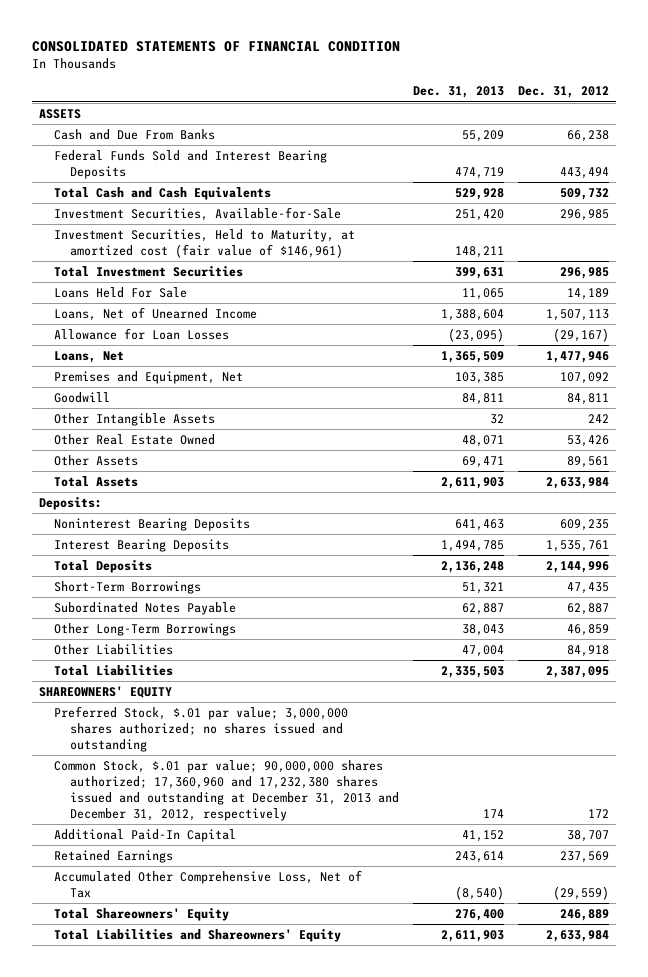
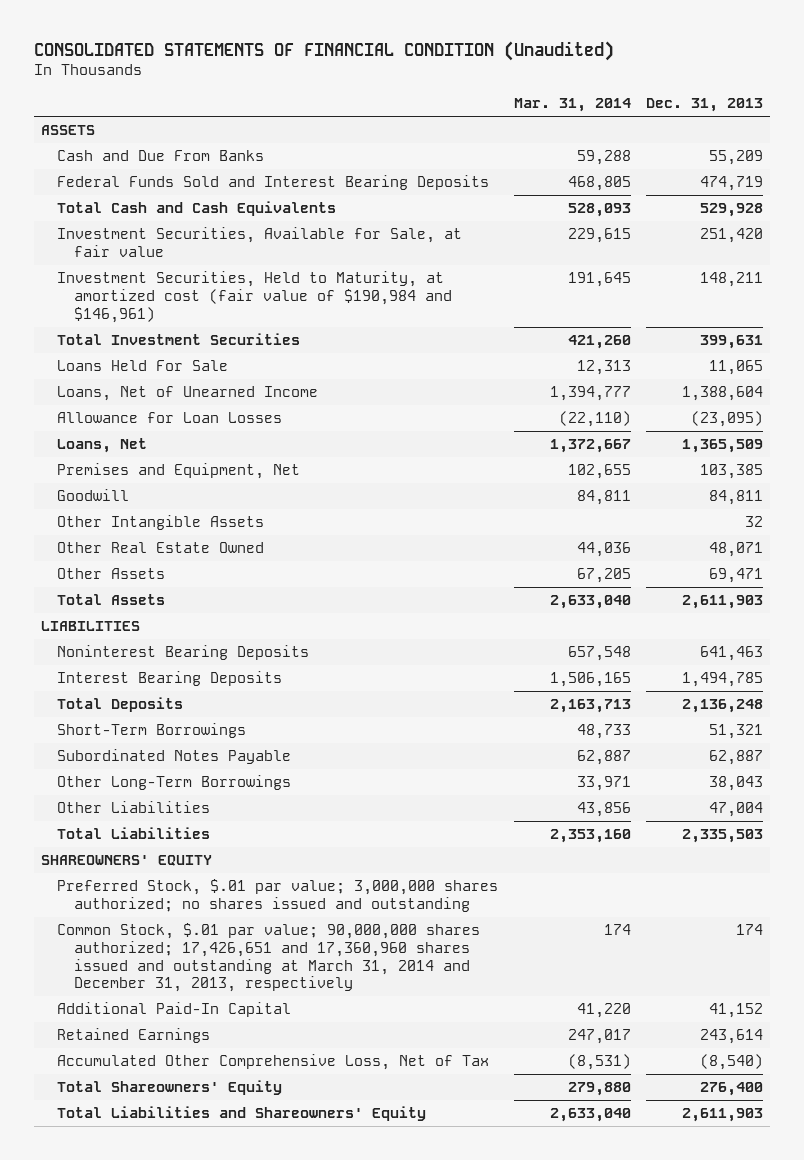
[31,41,400,53] CONSOLIDATED STATEMENTS OF FINANCIAL CONDITION -> [33,40,614,61] CONSOLIDATED STATEMENTS OF FINANCIAL CONDITION (Unaudited)
[518,86,610,99] Dec. 31, 2012 -> none
none -> [513,98,631,113] Mar. 31, 2014
[54,207,342,222] Investment Securities, Available-for-Sale -> [57,227,463,257] Investment Securities, Available for Sale, at fair value
[54,229,356,258] Investment Securities, Held to Maturity, at amortized cost (fair value of $146,961) -> [57,271,452,323] Investment Securities, Held to Maturity, at amortized cost (fair value of $190,984 and $146,961)
[39,497,103,511] Deposits: -> none
none -> [41,621,141,632] LIABILITIES
[54,760,399,821] Common Stock, $.01 par value; 90,000,000 shares authorized; 17,360,960 and 17,232,380 shares issued and outstanding at December 31, 2013 and December 31, 2012, respectively -> [57,923,481,993] Common Stock, $.01 par value; 90,000,000 shares authorized; 17,426,651 and 17,360,960 shares issued and outstanding at March 31, 2014 and December 31, 2013, respectively

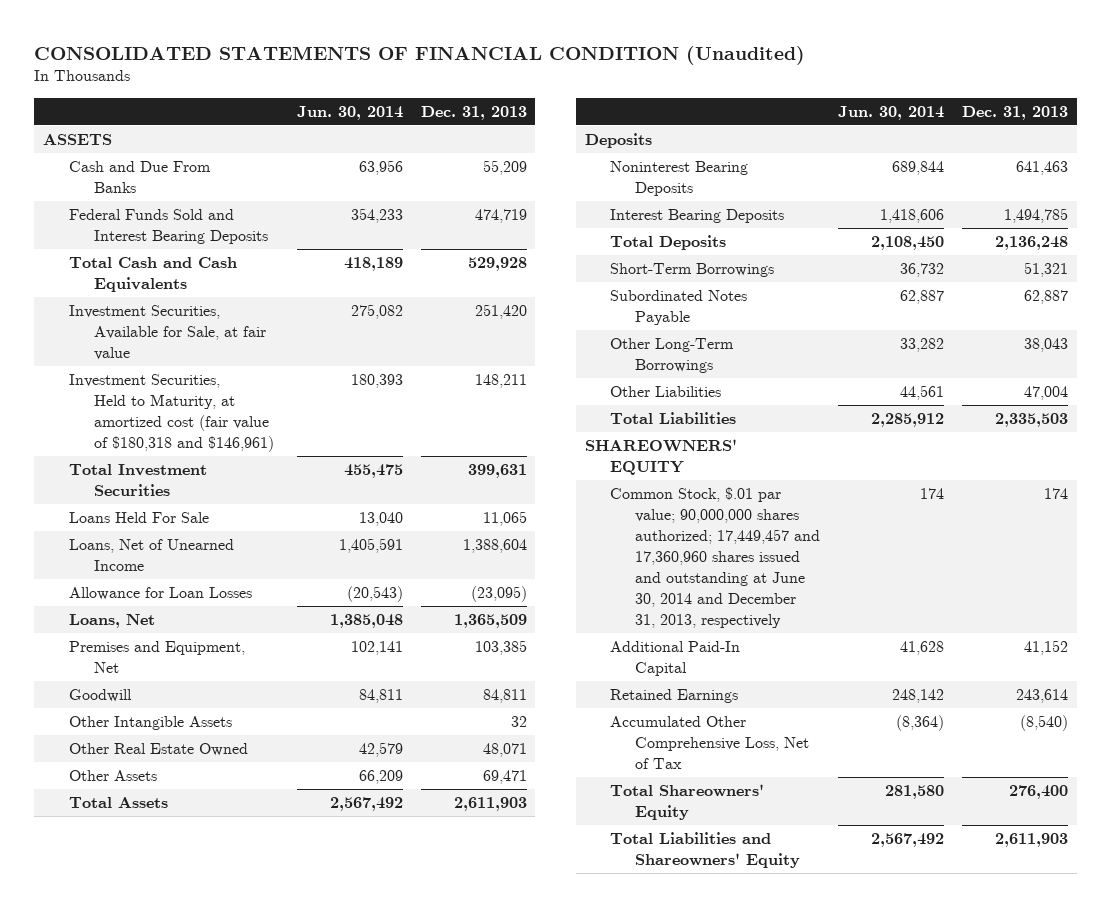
[513,98,631,113] Mar. 31, 2014 -> none
none -> [296,105,403,120] Jun. 30, 2014
[57,271,452,323] Investment Securities, Held to Maturity, at amortized cost (fair value of $190,984 and $146,961) -> [68,374,274,453] Investment Securities, Held to Maturity, at amortized cost (fair value of $180,318 and $146,961)
[41,621,141,632] LIABILITIES -> none
none -> [584,133,652,149] Deposits
[57,879,499,912] Preferred Stock, $.01 par value; 3,000,000 shares authorized; no shares issued and outstanding -> none
[57,923,481,993] Common Stock, $.01 par value; 90,000,000 shares authorized; 17,426,651 and 17,360,960 shares issued and outstanding at March 31, 2014 and December 31, 2013, respectively -> [610,487,821,629] Common Stock, $.01 par value; 90,000,000 shares authorized; 17,449,457 and 17,360,960 shares issued and outstanding at June 30, 2014 and December 31, 2013, respectively

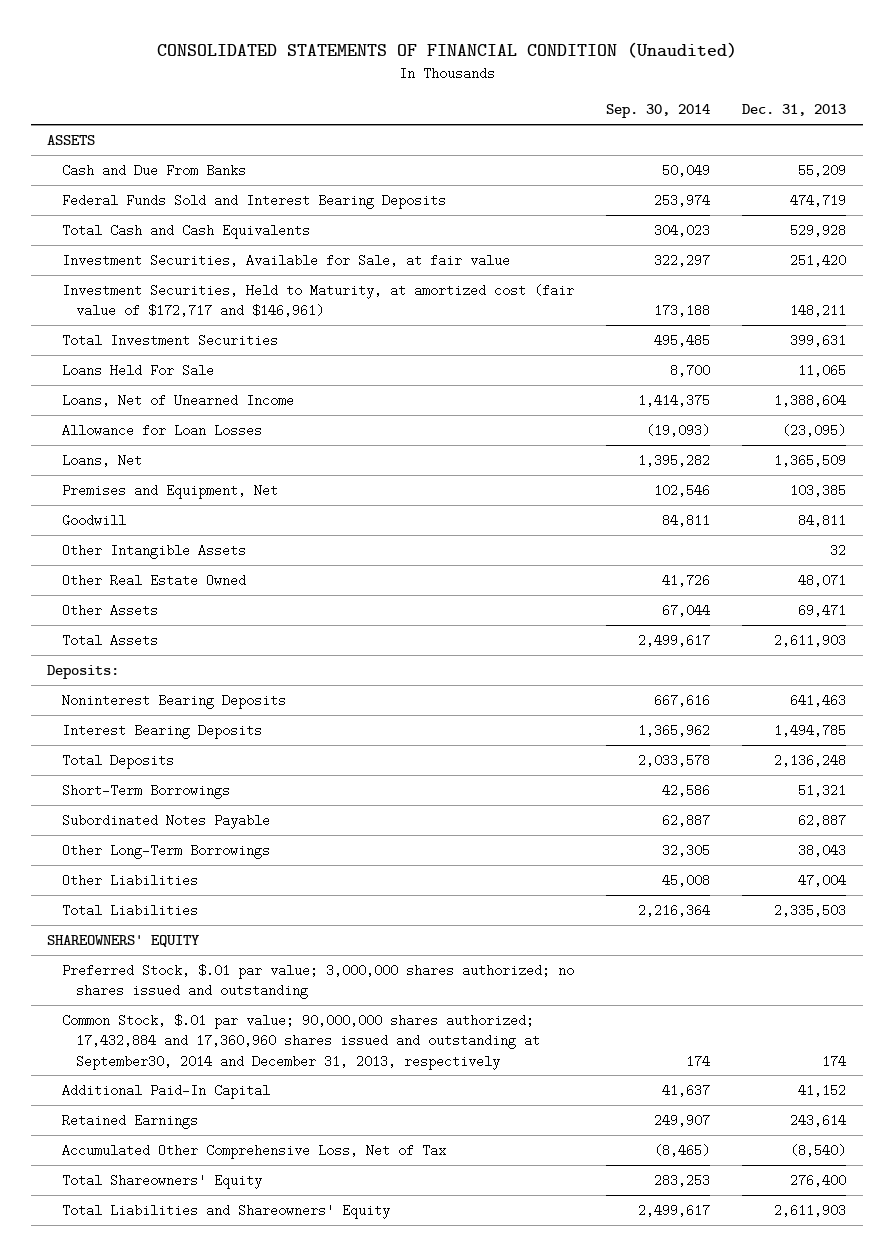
[296,105,403,120] Jun. 30, 2014 -> none
none -> [606,104,711,119] Sep. 30, 2014
[68,374,274,453] Investment Securities, Held to Maturity, at amortized cost (fair value of $180,318 and $146,961) -> [61,283,574,318] Investment Securities, Held to Maturity, at amortized cost (fair value of $172,717 and $146,961)
[584,133,652,149] Deposits -> [47,664,120,679] Deposits:
none -> [61,963,574,1000] Preferred Stock, $.01 par value; 3,000,000 shares authorized; no shares issued and outstanding
[610,487,821,629] Common Stock, $.01 par value; 90,000,000 shares authorized; 17,449,457 and 17,360,960 shares issued and outstanding at June 30, 2014 and December 31, 2013, respectively -> [61,1013,541,1070] Common Stock, $.01 par value; 90,000,000 shares authorized; 17,432,884 and 17,360,960 shares issued and outstanding at September30, 2014 and December 31, 2013, respectively

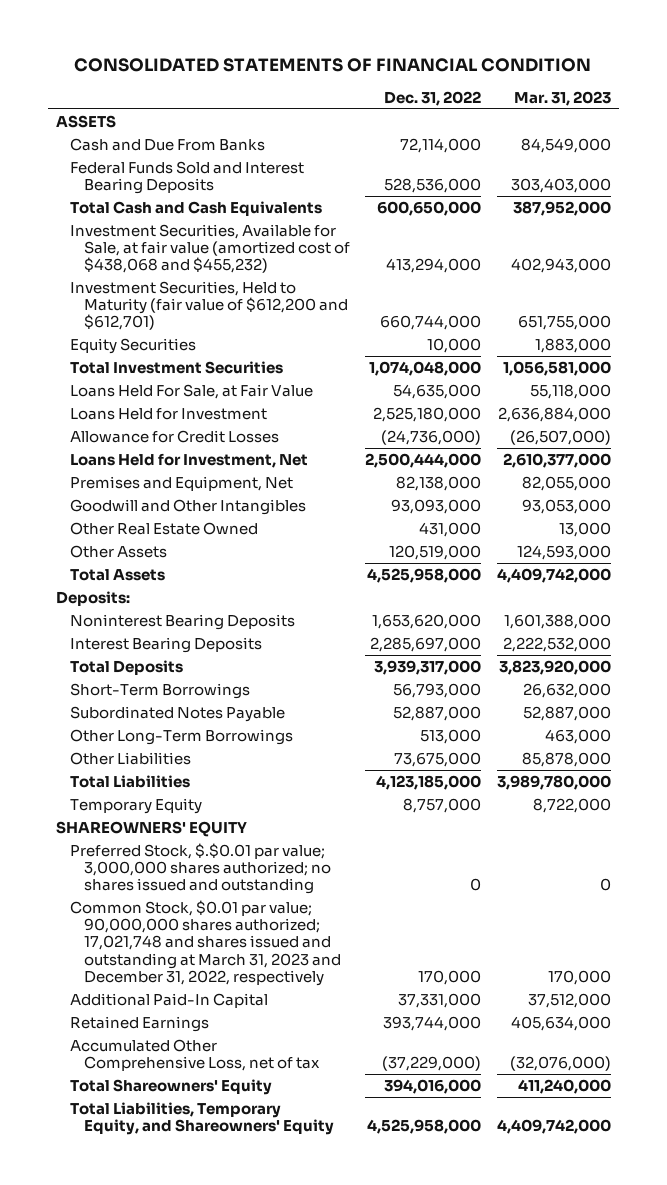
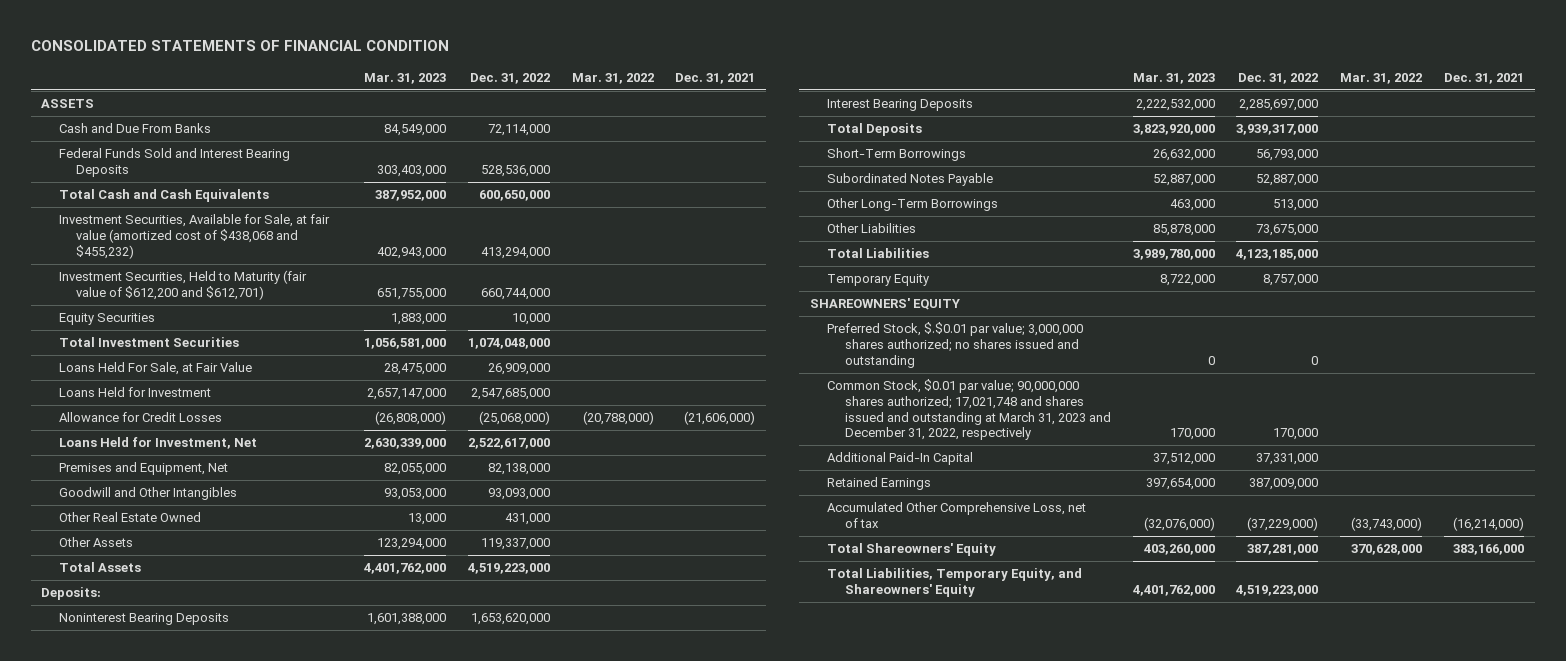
none -> [571,72,654,84] Mar. 31, 2022
none -> [675,72,756,84] Dec. 31, 2021
[393,383,482,399] 54,635,000 -> [487,363,550,376] 26,909,000
[530,383,612,399] 55,118,000 -> [383,363,446,376] 28,475,000
[373,406,482,422] 2,525,180,000 -> [470,388,550,401] 2,547,685,000
[498,406,612,422] 2,636,884,000 -> [366,388,446,401] 2,657,147,000
[381,429,482,445] (24,736,000) -> [478,411,550,426] (25,068,000)
[510,429,612,445] (26,507,000) -> [374,411,446,426] (26,808,000)
[365,452,482,468] 2,500,444,000 -> [467,438,550,450] 2,522,617,000
[503,452,612,468] 2,610,377,000 -> [363,438,446,450] 2,630,339,000
[389,544,482,560] 120,519,000 -> [480,538,550,551] 119,337,000
[517,544,612,560] 124,593,000 -> [376,538,446,551] 123,294,000
[367,567,482,583] 4,525,958,000 -> [467,563,550,575] 4,519,223,000
[497,567,612,583] 4,409,742,000 -> [363,563,446,575] 4,401,762,000
[383,1015,482,1031] 393,744,000 -> [1249,478,1319,491] 387,009,000
[511,1015,612,1031] 405,634,000 -> [1145,478,1215,491] 397,654,000
[384,1078,482,1094] 394,016,000 -> [1247,544,1319,556] 387,281,000
[518,1078,612,1094] 411,240,000 -> [1143,544,1215,556] 403,260,000
[367,1119,482,1135] 4,525,958,000 -> [1236,585,1319,597] 4,519,223,000
[497,1119,612,1135] 4,409,742,000 -> [1132,585,1215,597] 4,401,762,000

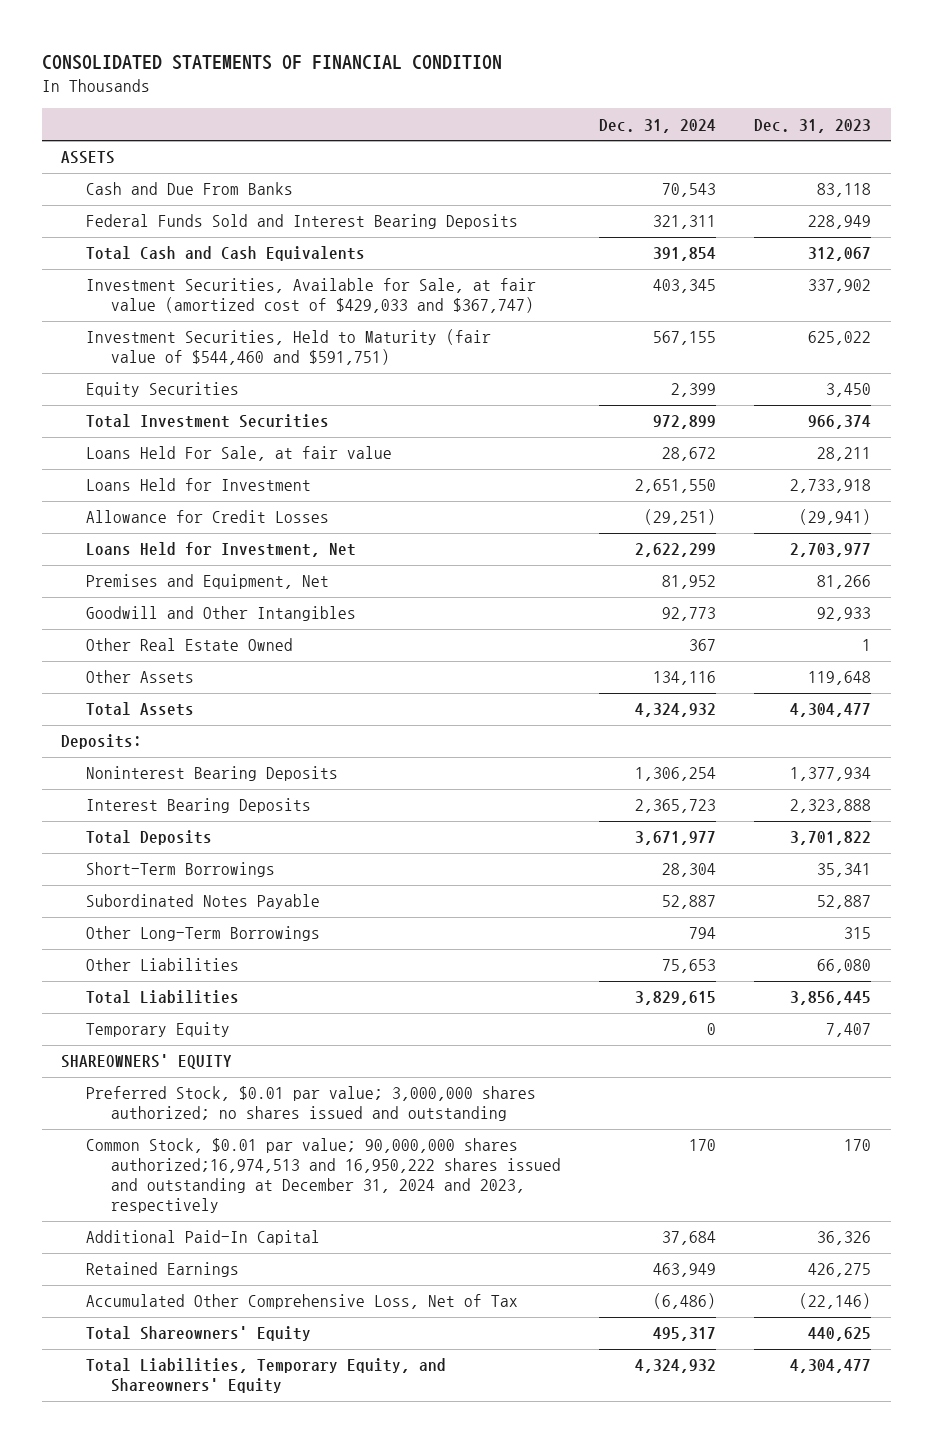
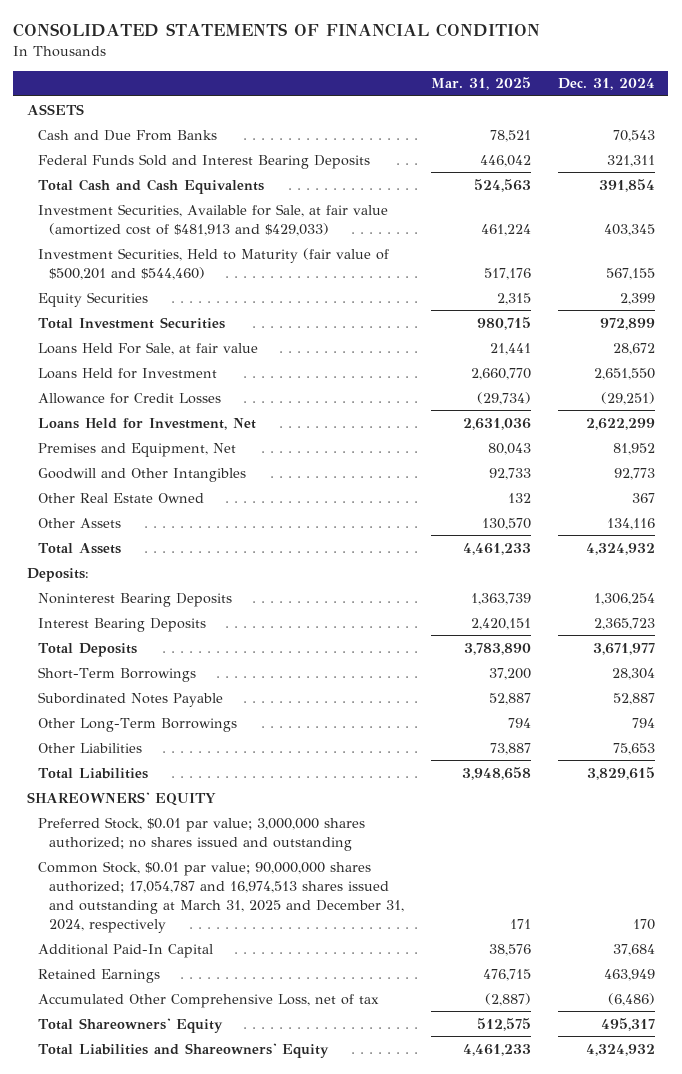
[754,118,872,133] Dec. 31, 2023 -> none
none -> [431,77,532,91] Mar. 31, 2025
[85,278,536,314] Investment Securities, Available for Sale, at fair value (amortized cost of $429,033 and $367,747) -> [37,203,388,236] Investment Securities, Available for Sale, at fair value (amortized cost of $481,913 and $429,033)
[85,329,491,366] Investment Securities, Held to Maturity (fair value of $544,460 and $591,751) -> [37,247,389,280] Investment Securities, Held to Maturity (fair value of $500,201 and $544,460)
[85,1022,230,1038] Temporary Equity -> none
[85,1138,561,1214] Common Stock, $0.01 par value; 90,000,000 shares authorized;16,974,513 and 16,950,222 shares issued and outstanding at December 31, 2024 and 2023, respectively -> [37,860,405,933] Common Stock, $0.01 par value; 90,000,000 shares authorized; 17,054,787 and 16,974,513 shares issued and outstanding at March 31, 2025 and December 31, 2024, respectively
[85,1294,518,1310] Accumulated Other Comprehensive Loss, Net of Tax -> [37,993,379,1008] Accumulated Other Comprehensive Loss, net of tax
[85,1358,446,1394] Total Liabilities, Temporary Equity, and Shareowners' Equity -> [37,1042,329,1058] Total Liabilities and Shareowners' Equity

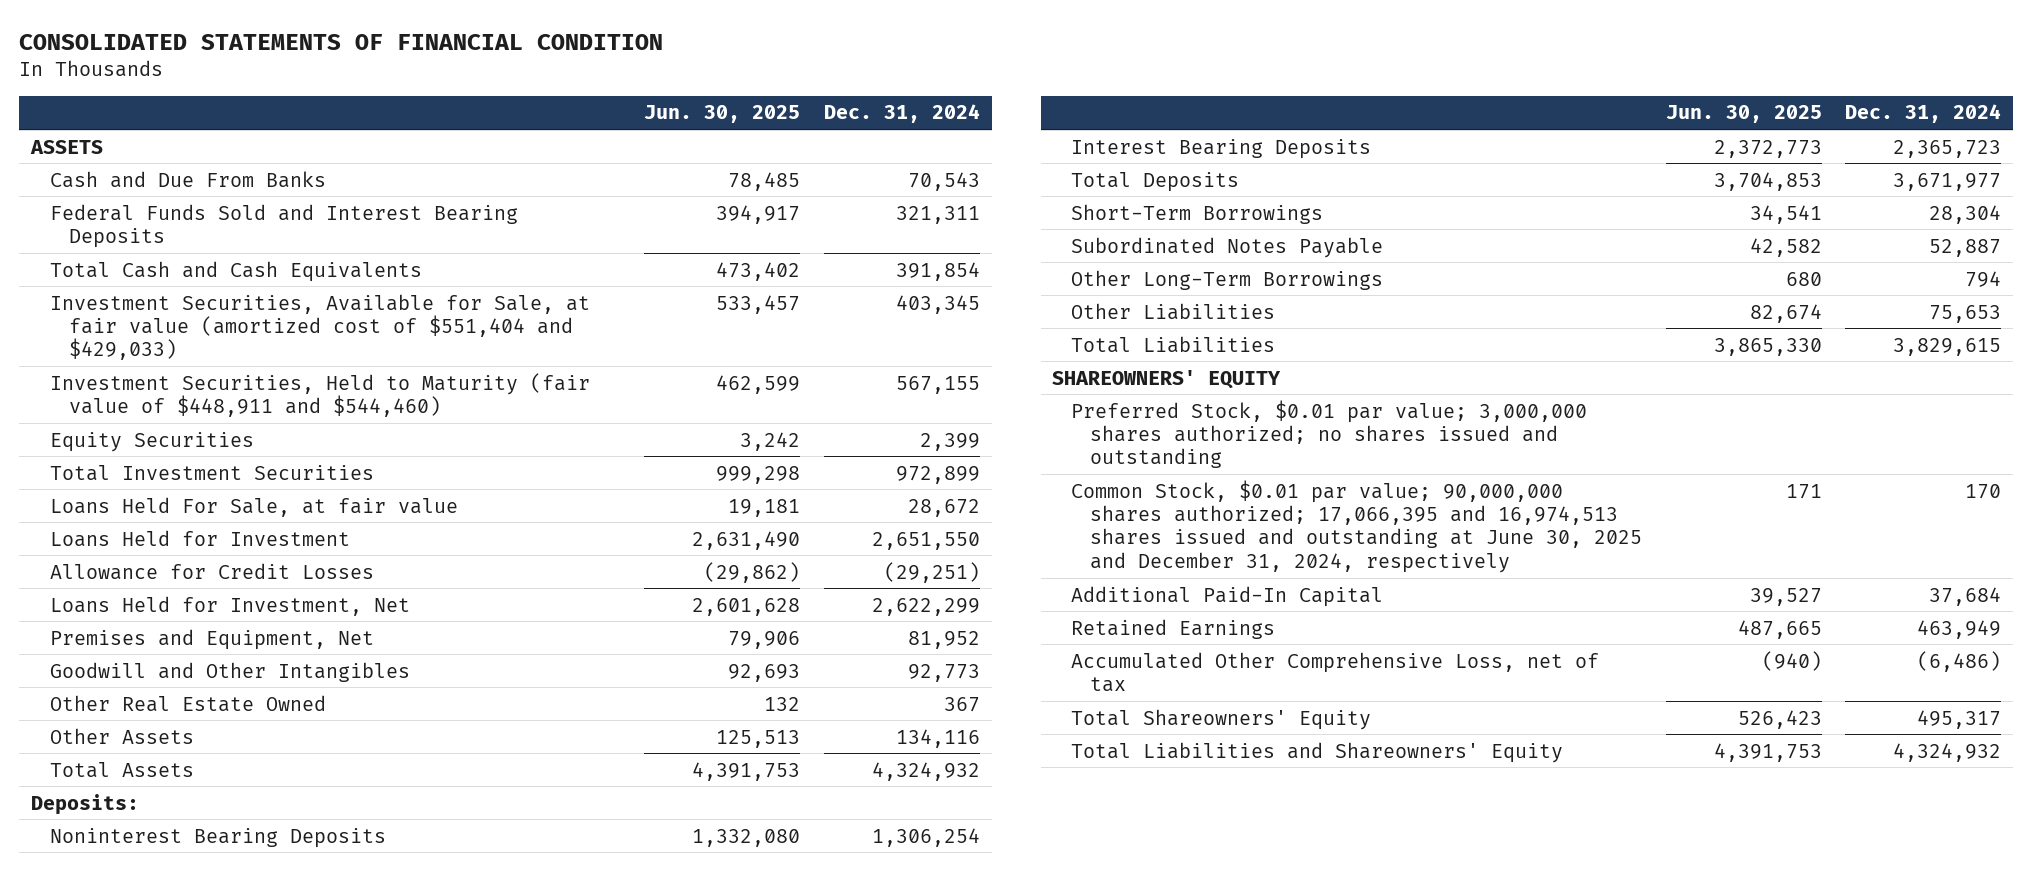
[431,77,532,91] Mar. 31, 2025 -> none
none -> [644,105,801,124] Jun. 30, 2025
[37,203,388,236] Investment Securities, Available for Sale, at fair value (amortized cost of $481,913 and $429,033) -> [49,293,590,361] Investment Securities, Available for Sale, at fair value (amortized cost of $551,404 and $429,033)
[37,247,389,280] Investment Securities, Held to Maturity (fair value of $500,201 and $544,460) -> [49,372,590,417] Investment Securities, Held to Maturity (fair value of $448,911 and $544,460)
[37,860,405,933] Common Stock, $0.01 par value; 90,000,000 shares authorized; 17,054,787 and 16,974,513 shares issued and outstanding at March 31, 2025 and December 31, 2024, respectively -> [1071,479,1643,573] Common Stock, $0.01 par value; 90,000,000 shares authorized; 17,066,395 and 16,974,513 shares issued and outstanding at June 30, 2025 and December 31, 2024, respectively

